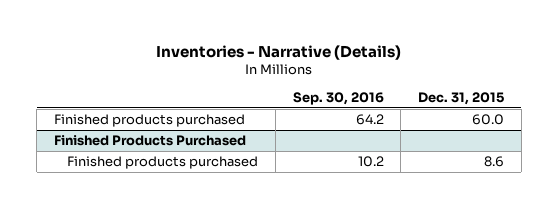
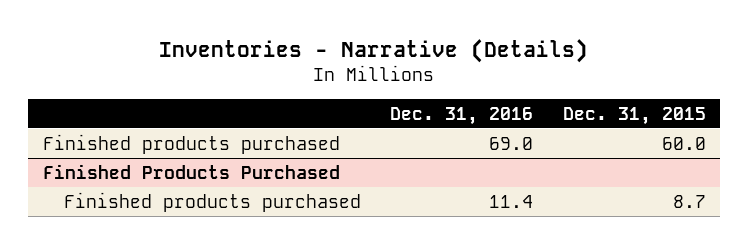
[292,92,384,106] Sep. 30, 2016 -> none
none -> [390,107,534,126] Dec. 31, 2016
[484,155,505,167] 8.6 -> [672,194,706,208] 8.7

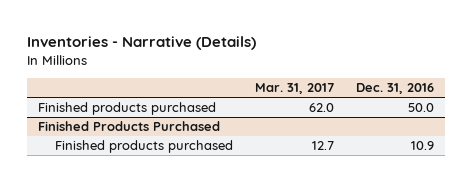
[562,107,706,126] Dec. 31, 2015 -> none
none -> [254,83,334,95] Mar. 31, 2017
[489,136,534,150] 69.0 -> [407,103,434,113] 50.0
[489,194,534,208] 11.4 -> [410,141,434,151] 10.9

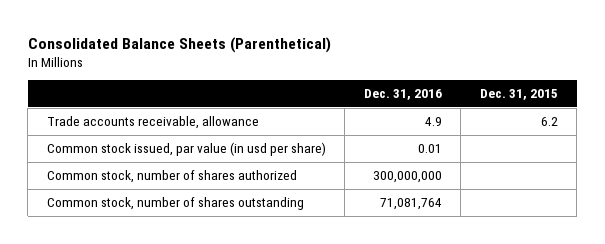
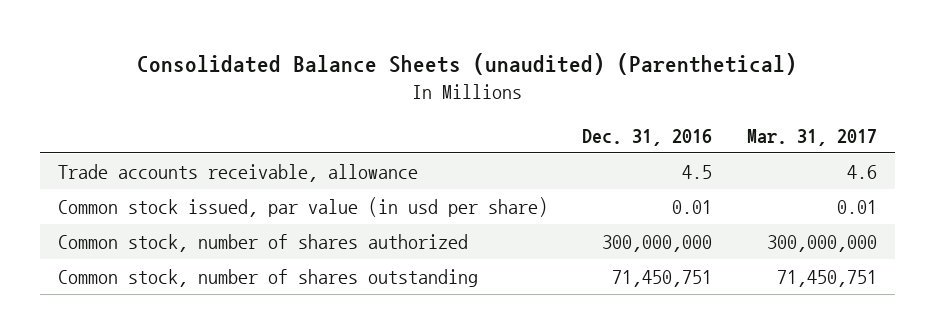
[27,36,331,53] Consolidated Balance Sheets (Parenthetical) -> [137,53,798,76] Consolidated Balance Sheets (unaudited) (Parenthetical)
[479,89,558,101] Dec. 31, 2015 -> none
none -> [747,129,878,147] Mar. 31, 2017
[424,117,442,127] 4.9 -> [682,164,713,179] 4.5
[379,198,442,211] 71,081,764 -> [612,269,713,287] 71,450,751

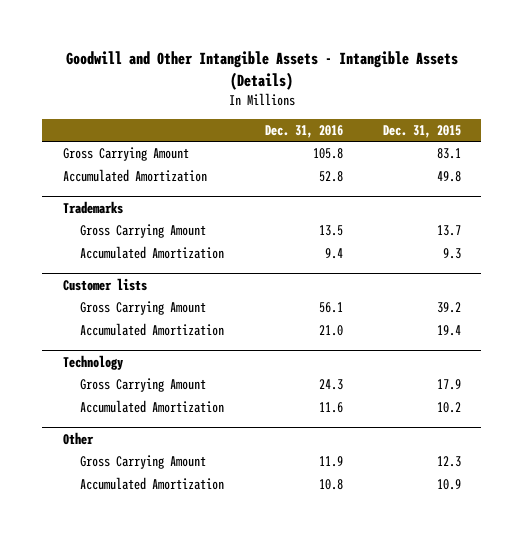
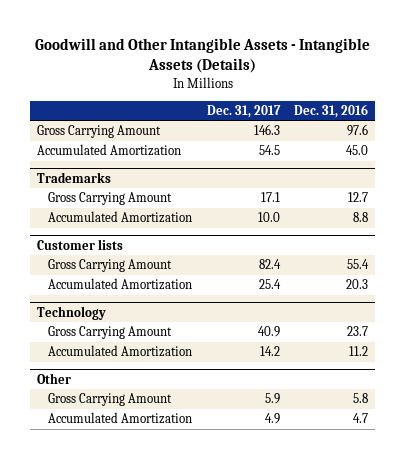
[382,124,461,138] Dec. 31, 2015 -> none
none -> [206,104,281,118] Dec. 31, 2017
[312,148,343,160] 105.8 -> [347,124,369,137] 97.6
[318,171,343,183] 52.8 -> [346,145,369,156] 45.0
[318,225,343,237] 13.5 -> [348,192,369,203] 12.7
[324,248,343,260] 9.4 -> [353,212,369,223] 8.8
[318,302,343,314] 56.1 -> [347,259,370,270] 55.4
[318,325,343,337] 21.0 -> [346,279,369,290] 20.3
[318,379,343,391] 24.3 -> [347,326,369,337] 23.7
[318,402,343,414] 11.6 -> [349,346,369,357] 11.2
[318,456,343,468] 11.9 -> [353,393,369,404] 5.8
[318,479,343,491] 10.8 -> [353,413,369,424] 4.7

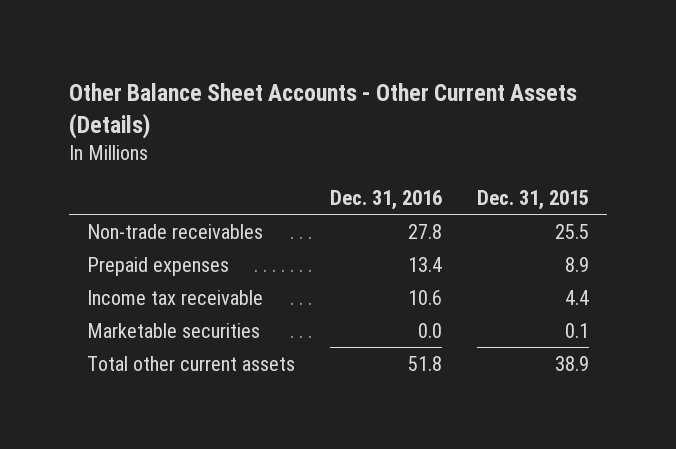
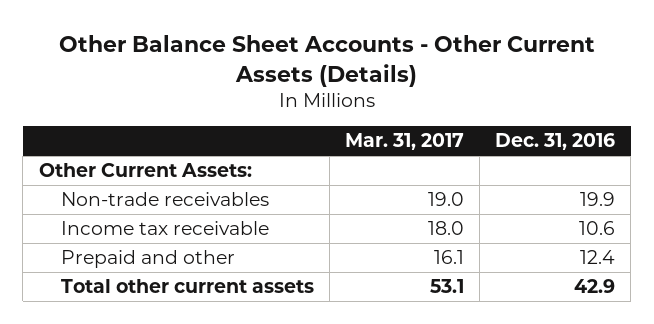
[477,189,590,210] Dec. 31, 2015 -> none
none -> [345,133,465,151] Mar. 31, 2017
[86,256,229,276] Prepaid expenses -> none
none -> [38,163,252,178] Other Current Assets:
[407,223,442,239] 27.8 -> [580,192,616,207] 19.9
[86,322,260,338] Marketable securities -> none
none -> [60,250,235,269] Prepaid and other
[407,355,442,371] 51.8 -> [574,279,616,294] 42.9

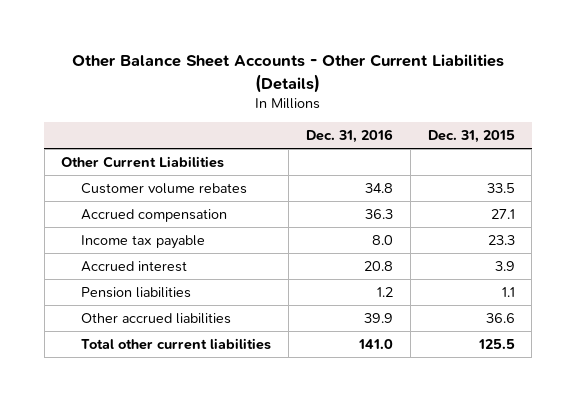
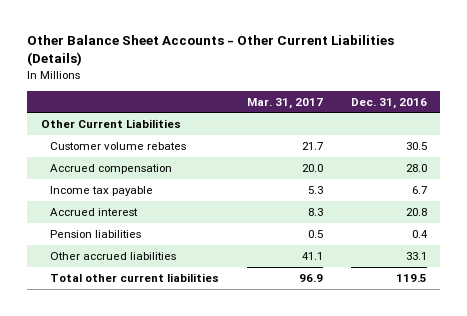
[427,130,515,144] Dec. 31, 2015 -> none
none -> [246,97,323,109] Mar. 31, 2017
[364,182,393,193] 34.8 -> [405,141,427,150] 30.5
[364,208,393,219] 36.3 -> [405,163,427,172] 28.0
[371,234,393,245] 8.0 -> [411,185,427,194] 6.7
[376,286,393,297] 1.2 -> [411,229,428,238] 0.4
[363,312,393,323] 39.9 -> [405,251,427,260] 33.1
[357,338,393,349] 141.0 -> [395,273,427,282] 119.5

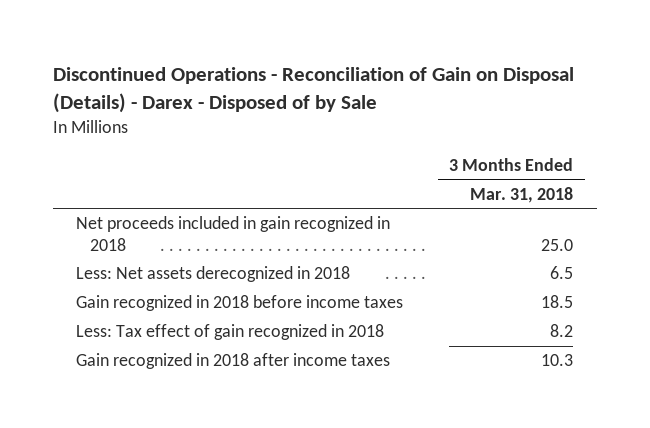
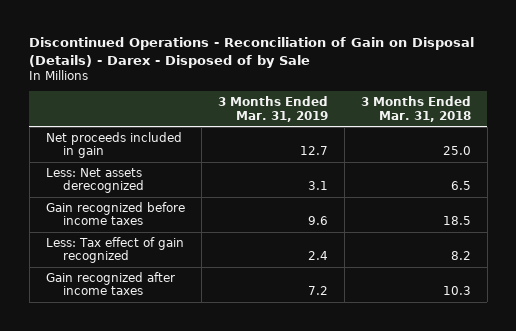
none -> [217,96,328,122] 3 Months Ended Mar. 31, 2019
[76,216,391,251] Net proceeds included in gain recognized in 2018 -> [45,131,182,159] Net proceeds included in gain
[76,266,351,283] Less: Net assets derecognized in 2018 -> [45,167,145,194] Less: Net assets derecognized
[76,295,404,312] Gain recognized in 2018 before income taxes -> [45,201,185,226] Gain recognized before income taxes
[76,324,385,341] Less: Tax effect of gain recognized in 2018 -> [45,236,184,264] Less: Tax effect of gain recognized
[76,353,391,370] Gain recognized in 2018 after income taxes -> [45,271,175,296] Gain recognized after income taxes

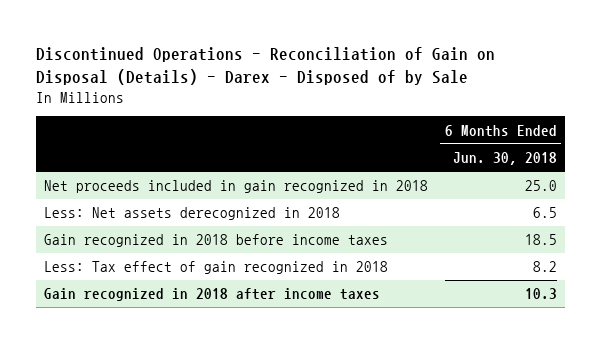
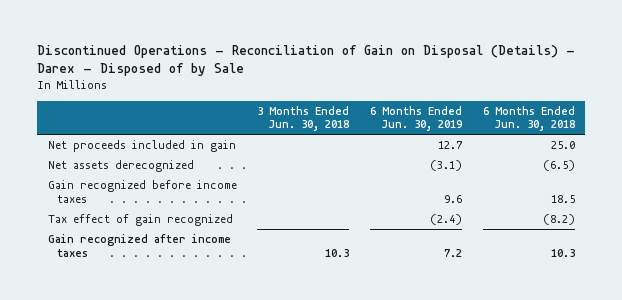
none -> [257,105,350,132] 3 Months Ended Jun. 30, 2018
none -> [369,105,462,132] 6 Months Ended Jun. 30, 2019
[43,180,428,194] Net proceeds included in gain recognized in 2018 -> [47,140,236,153] Net proceeds included in gain
[43,207,340,221] Less: Net assets derecognized in 2018 -> [47,160,194,173] Net assets derecognized
[532,207,557,219] 6.5 -> [542,160,575,172] (6.5)
[43,234,388,248] Gain recognized in 2018 before income taxes -> [47,180,237,203] Gain recognized before income taxes
[43,261,388,275] Less: Tax effect of gain recognized in 2018 -> [47,214,233,227] Tax effect of gain recognized
[532,261,557,273] 8.2 -> [542,214,575,226] (8.2)
[43,288,380,302] Gain recognized in 2018 after income taxes -> [47,234,231,257] Gain recognized after income taxes

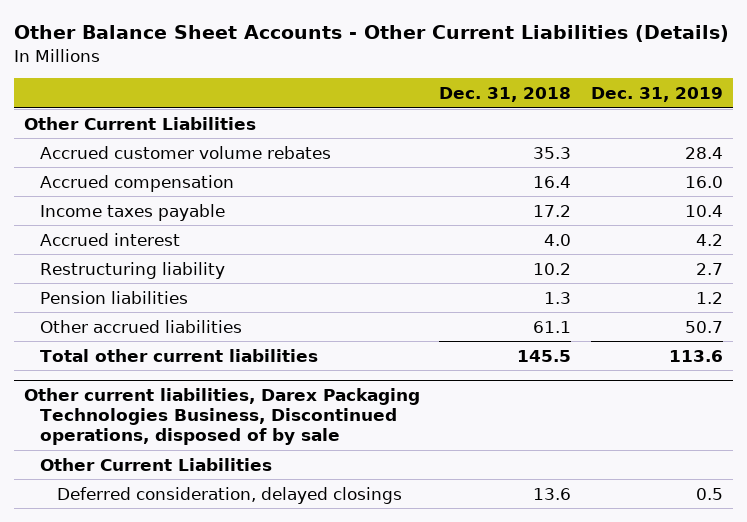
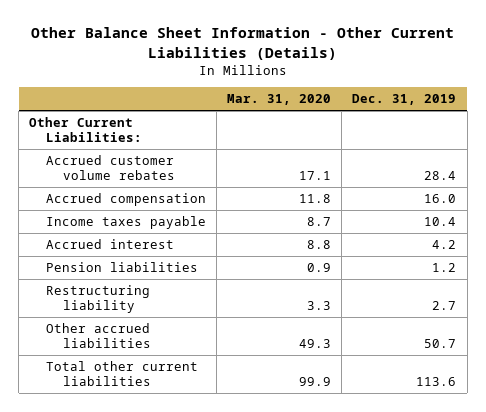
[13,25,729,43] Other Balance Sheet Accounts - Other Current Liabilities (Details) -> [30,27,454,60] Other Balance Sheet Information - Other Current Liabilities (Details)
[439,86,572,102] Dec. 31, 2018 -> none
none -> [227,94,332,106] Mar. 31, 2020
[23,116,256,130] Other Current Liabilities -> [29,117,143,143] Other Current Liabilities:
[40,261,226,279] Restructuring liability -> [46,285,151,314] Restructuring liability
[23,387,420,446] Other current liabilities, Darex Packaging Technologies Business, Discontinued operations, disposed of by sale -> none
[40,457,273,471] Other Current Liabilities -> none
[57,486,403,504] Deferred consideration, delayed closings -> none

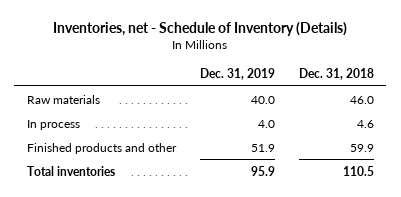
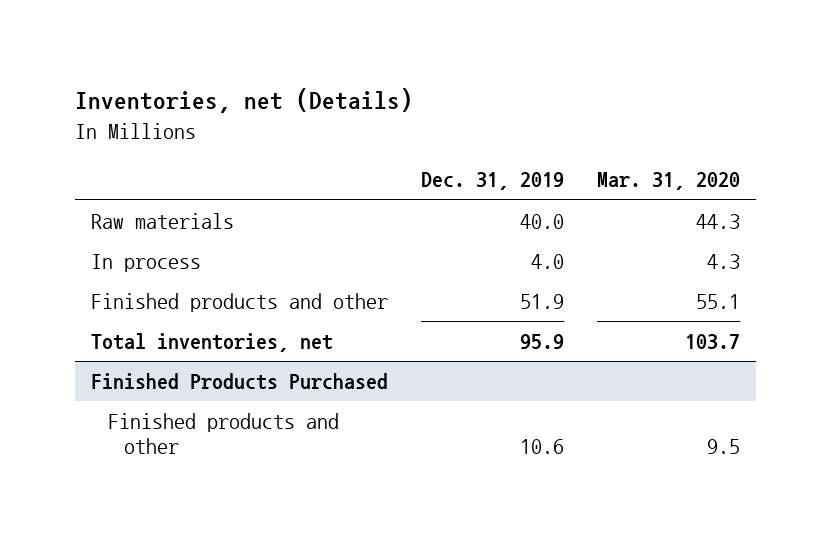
[53,22,348,37] Inventories, net - Schedule of Inventory (Details) -> [74,88,413,114] Inventories, net (Details)
[298,67,374,80] Dec. 31, 2018 -> none
none -> [596,172,740,191] Mar. 31, 2020
[26,165,115,176] Total inventories -> [91,333,334,353] Total inventories, net
none -> [91,373,389,391] Finished Products Purchased
none -> [107,413,339,455] Finished products and other

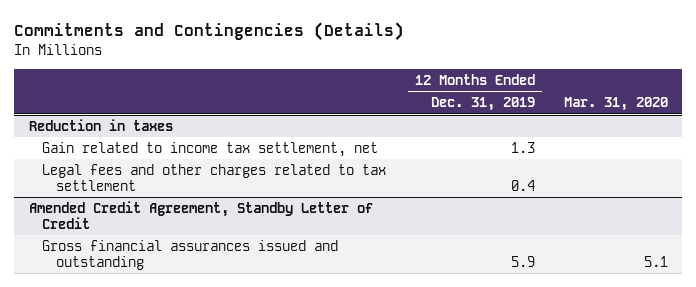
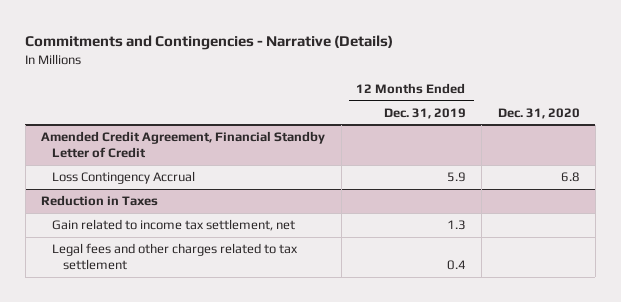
[14,22,405,42] Commitments and Contingencies (Details) -> [25,34,394,50] Commitments and Contingencies - Narrative (Details)
[563,97,668,112] Mar. 31, 2020 -> none
none -> [497,107,580,119] Dec. 31, 2020
none -> [41,131,326,159] Amended Credit Agreement, Financial Standby Letter of Credit
none -> [52,171,196,185] Loss Contingency Accrual
[28,119,173,132] Reduction in taxes -> [41,195,159,207] Reduction in Taxes
[28,201,373,230] Amended Credit Agreement, Standby Letter of Credit -> none
[42,240,339,271] Gross financial assurances issued and outstanding -> none

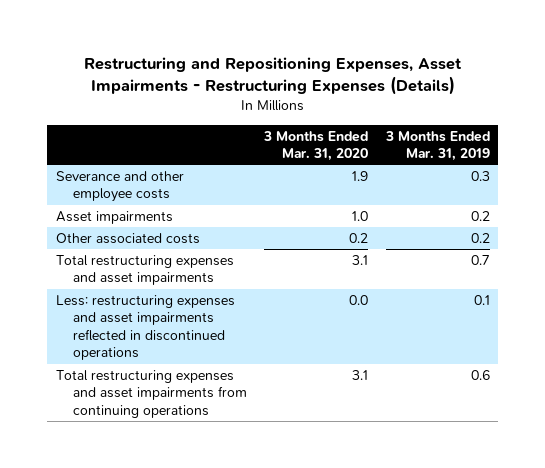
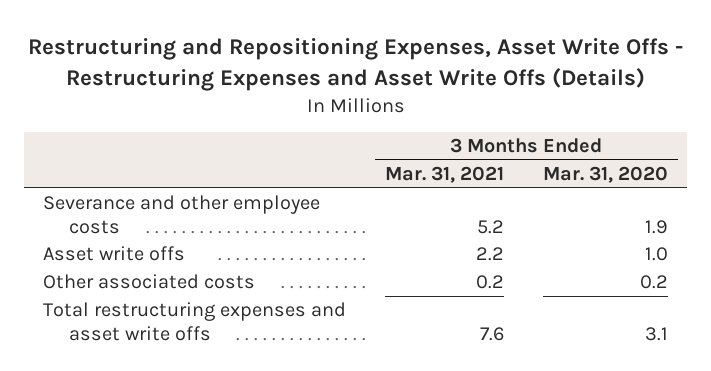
[83,57,462,96] Restructuring and Repositioning Expenses, Asset Impairments - Restructuring Expenses (Details) -> [27,38,683,92] Restructuring and Repositioning Expenses, Asset Write Offs - Restructuring Expenses and Asset Write Offs (Details)
[384,130,490,161] 3 Months Ended Mar. 31, 2019 -> none
none -> [385,166,505,184] Mar. 31, 2021
[55,210,173,224] Asset impairments -> [43,246,186,262] Asset write offs
[55,294,235,361] Less: restructuring expenses and asset impairments reflected in discontinued operations -> none
[55,369,247,418] Total restructuring expenses and asset impairments from continuing operations -> none
[55,254,234,286] Total restructuring expenses and asset impairments -> [43,302,347,341] Total restructuring expenses and asset write offs

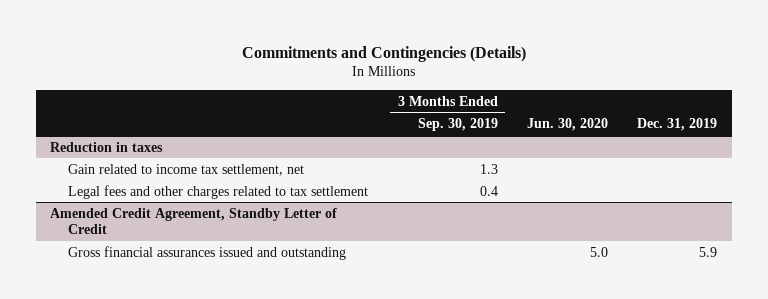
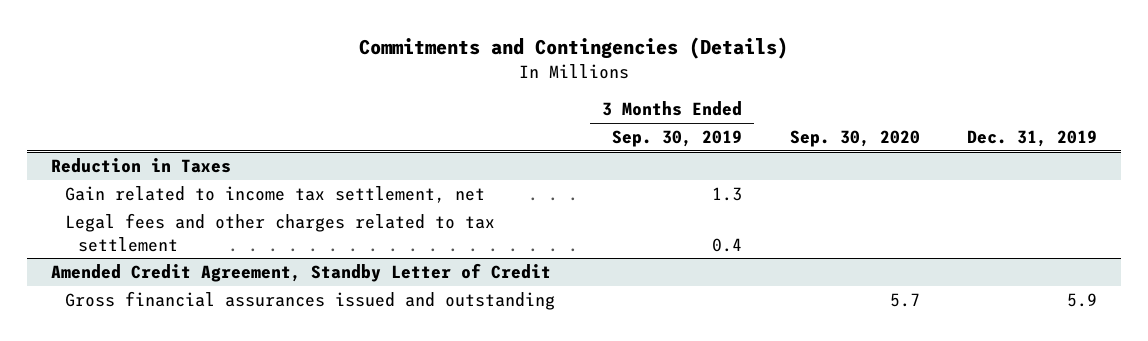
[526,118,608,132] Jun. 30, 2020 -> none
none -> [789,129,920,147] Sep. 30, 2020
[50,141,164,152] Reduction in taxes -> [50,157,231,173] Reduction in Taxes

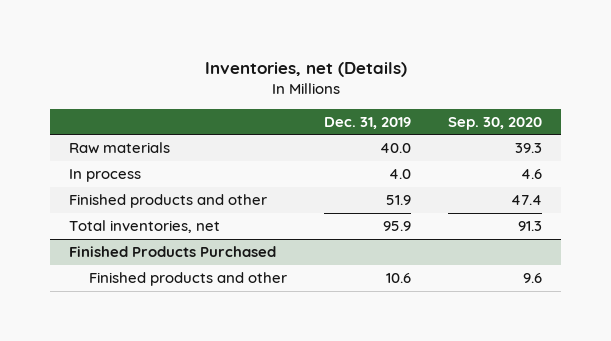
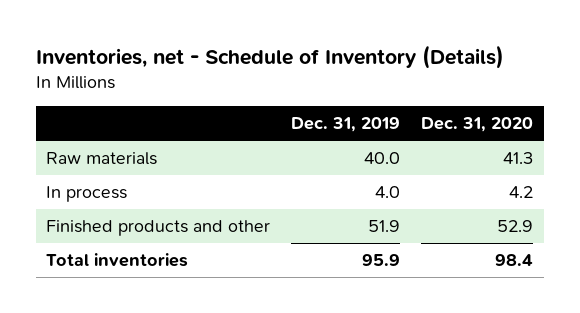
[204,61,407,77] Inventories, net (Details) -> [35,44,504,69] Inventories, net - Schedule of Inventory (Details)
[448,116,543,130] Sep. 30, 2020 -> none
none -> [421,117,534,133] Dec. 31, 2020
[68,246,276,258] Finished Products Purchased -> none
[89,272,288,287] Finished products and other -> none
[68,220,220,234] Total inventories, net -> [46,253,189,268] Total inventories

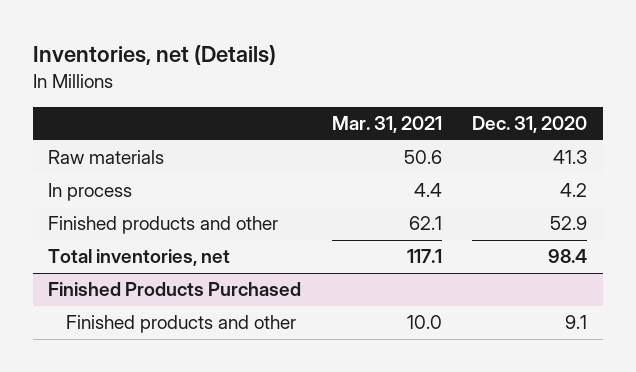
[35,44,504,69] Inventories, net - Schedule of Inventory (Details) -> [32,45,276,66] Inventories, net (Details)
[291,117,401,133] Dec. 31, 2019 -> none
none -> [331,116,442,134] Mar. 31, 2021
[46,253,189,268] Total inventories -> [48,249,231,267] Total inventories, net
none -> [48,282,302,297] Finished Products Purchased
none -> [66,315,297,334] Finished products and other

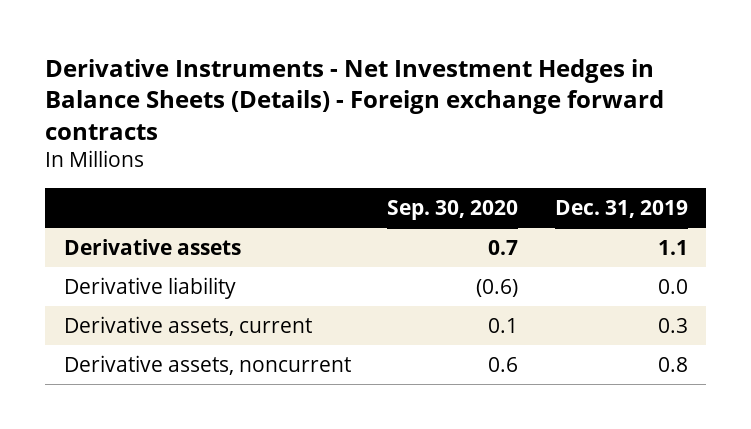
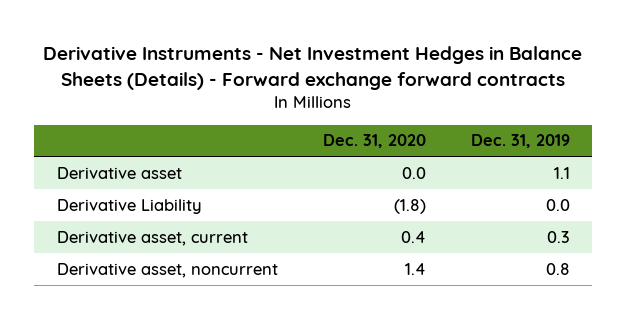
[45,58,665,140] Derivative Instruments - Net Investment Hedges in Balance Sheets (Details) - Foreign exchange forward contracts -> [43,45,583,90] Derivative Instruments - Net Investment Hedges in Balance Sheets (Details) - Forward exchange forward contracts
[387,199,519,220] Sep. 30, 2020 -> none
none -> [322,134,426,149] Dec. 31, 2020
[63,238,241,255] Derivative assets -> [56,166,182,179] Derivative asset
[63,276,236,299] Derivative liability -> [56,198,202,214] Derivative Liability
[63,315,312,336] Derivative assets, current -> [56,230,248,246] Derivative asset, current
[63,354,351,375] Derivative assets, noncurrent -> [56,262,278,278] Derivative asset, noncurrent

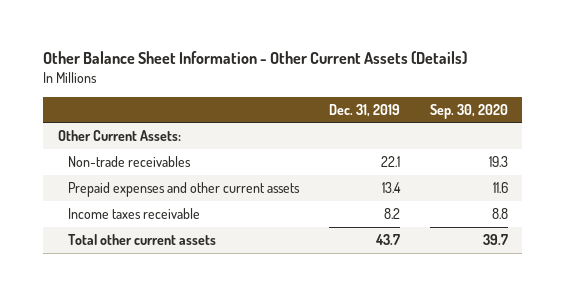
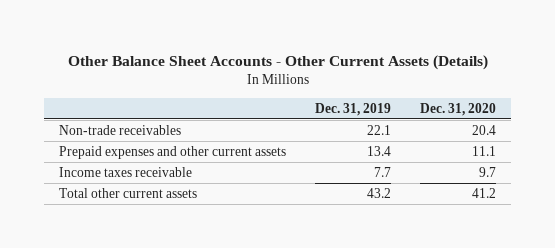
[43,51,468,65] Other Balance Sheet Information - Other Current Assets (Details) -> [67,54,488,70] Other Balance Sheet Accounts - Other Current Assets (Details)
[429,103,508,119] Sep. 30, 2020 -> none
none -> [420,102,497,116] Dec. 31, 2020
[57,129,181,141] Other Current Assets: -> none
[383,207,400,219] 8.2 -> [374,167,392,178] 7.7
[374,233,400,245] 43.7 -> [367,188,392,199] 43.2

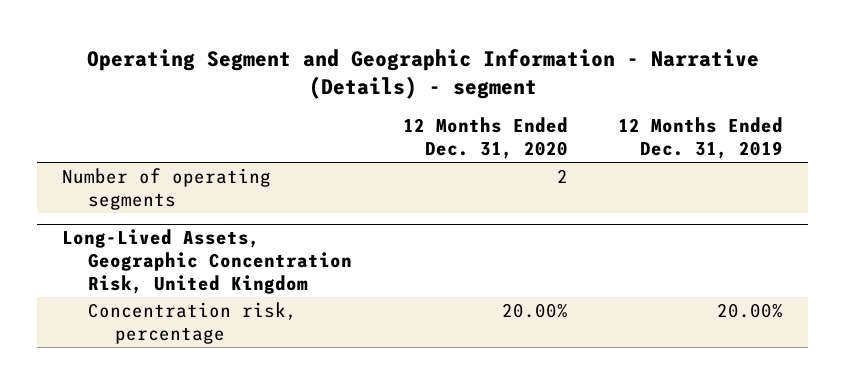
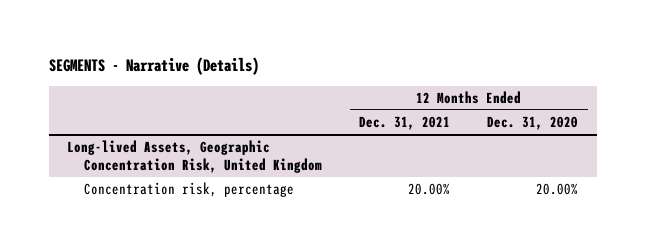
[86,48,759,100] Operating Segment and Geographic Information - Narrative (Details) - segment -> [48,57,259,76] SEGMENTS - Narrative (Details)
[617,117,783,160] 12 Months Ended Dec. 31, 2019 -> none
none -> [359,116,451,131] Dec. 31, 2021
[62,168,272,210] Number of operating segments -> none
[62,229,353,294] Long-Lived Assets, Geographic Concentration Risk, United Kingdom -> [67,140,322,173] Long-lived Assets, Geographic Concentration Risk, United Kingdom

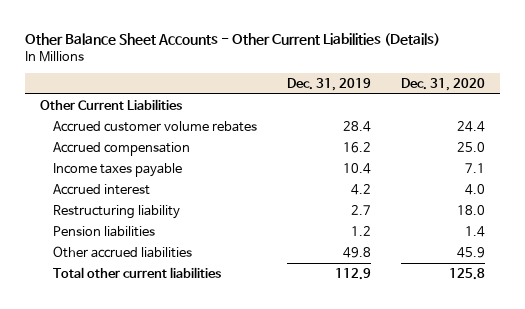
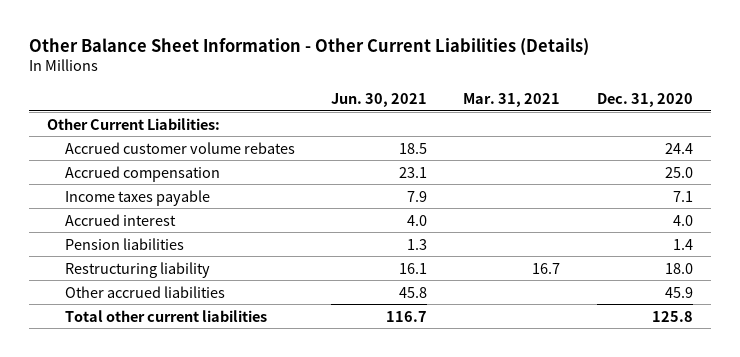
[25,33,441,47] Other Balance Sheet Accounts - Other Current Liabilities (Details) -> [29,37,590,56] Other Balance Sheet Information - Other Current Liabilities (Details)
[286,77,371,91] Dec. 31, 2019 -> none
none -> [330,92,427,107] Jun. 30, 2021
none -> [463,92,561,107] Mar. 31, 2021
[39,98,182,110] Other Current Liabilities -> [47,117,221,130] Other Current Liabilities:
[52,204,180,219] Restructuring liability -> [64,261,210,278] Restructuring liability

